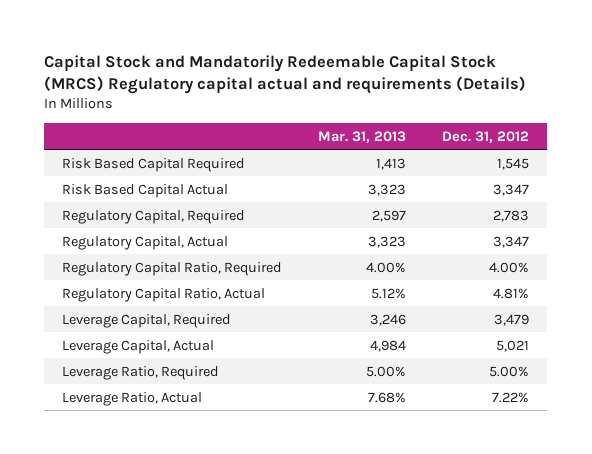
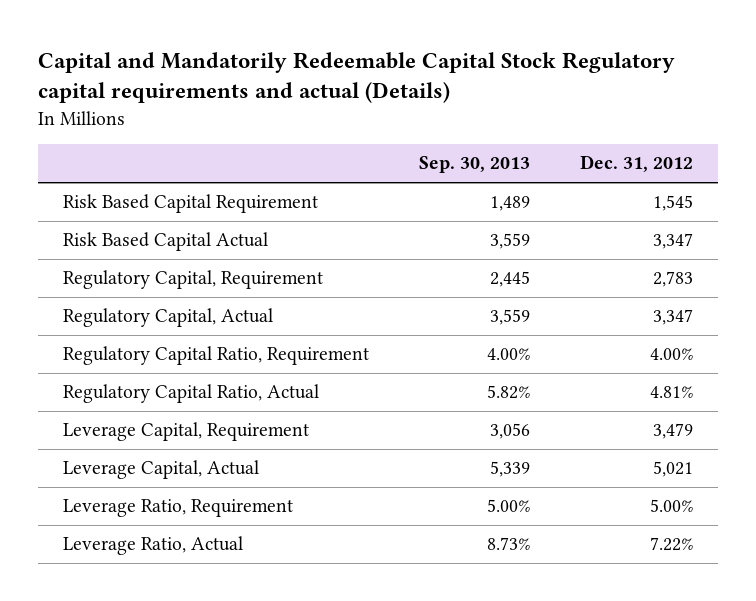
[44,54,527,95] Capital Stock and Mandatorily Redeemable Capital Stock (MRCS) Regulatory capital actual and requirements (Details) -> [37,52,675,104] Capital and Mandatorily Redeemable Capital Stock Regulatory capital requirements and actual (Details)
[318,130,407,143] Mar. 31, 2013 -> none
none -> [419,156,531,174] Sep. 30, 2013
[62,157,246,172] Risk Based Capital Required -> [62,194,318,214] Risk Based Capital Requirement
[62,209,246,224] Regulatory Capital, Required -> [62,270,323,290] Regulatory Capital, Requirement
[62,261,283,276] Regulatory Capital Ratio, Required -> [62,346,369,366] Regulatory Capital Ratio, Requirement
[62,313,232,328] Leverage Capital, Required -> [62,422,309,442] Leverage Capital, Requirement
[62,365,220,380] Leverage Ratio, Required -> [62,499,293,518] Leverage Ratio, Requirement

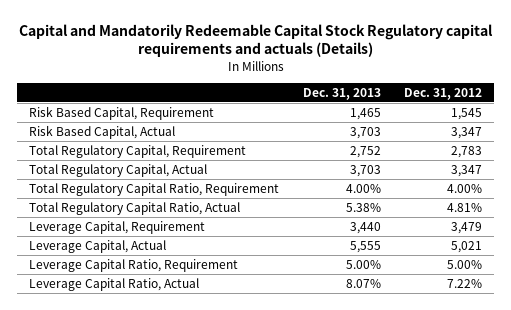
[37,52,675,104] Capital and Mandatorily Redeemable Capital Stock Regulatory capital requirements and actual (Details) -> [18,23,493,58] Capital and Mandatorily Redeemable Capital Stock Regulatory capital requirements and actuals (Details)
[419,156,531,174] Sep. 30, 2013 -> none
none -> [302,87,381,100] Dec. 31, 2013
[62,194,318,214] Risk Based Capital Requirement -> [29,105,215,120] Risk Based Capital, Requirement
[62,232,268,252] Risk Based Capital Actual -> [29,124,176,139] Risk Based Capital, Actual
[62,270,323,290] Regulatory Capital, Requirement -> [29,144,247,158] Total Regulatory Capital, Requirement
[62,308,273,328] Regulatory Capital, Actual -> [29,163,208,177] Total Regulatory Capital, Actual
[62,346,369,366] Regulatory Capital Ratio, Requirement -> [29,182,280,196] Total Regulatory Capital Ratio, Requirement
[62,384,319,404] Regulatory Capital Ratio, Actual -> [29,201,241,215] Total Regulatory Capital Ratio, Actual
[62,499,293,518] Leverage Ratio, Requirement -> [29,258,239,272] Leverage Capital Ratio, Requirement
[62,536,243,556] Leverage Ratio, Actual -> [29,277,200,291] Leverage Capital Ratio, Actual

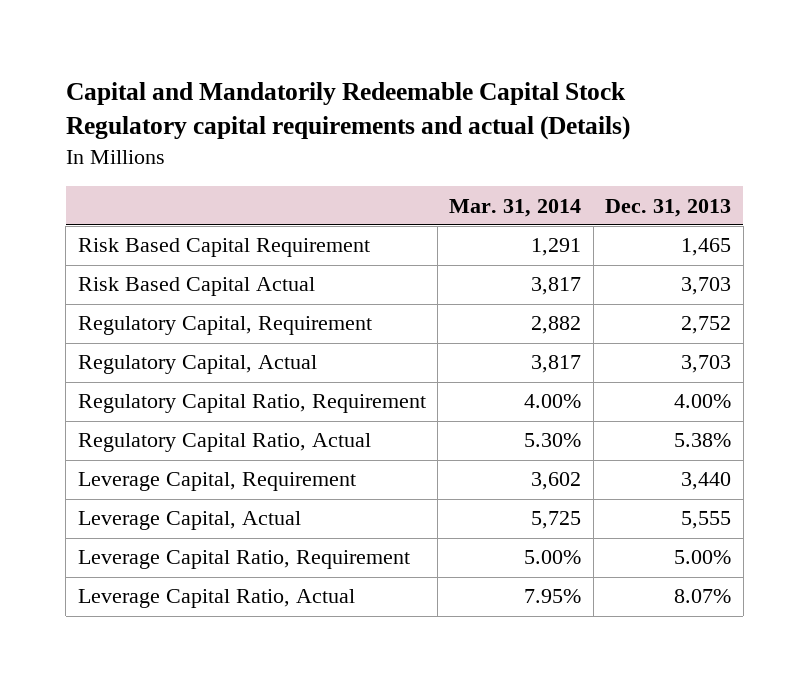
[18,23,493,58] Capital and Mandatorily Redeemable Capital Stock Regulatory capital requirements and actuals (Details) -> [65,82,630,141] Capital and Mandatorily Redeemable Capital Stock Regulatory capital requirements and actual (Details)
[404,87,483,100] Dec. 31, 2012 -> none
none -> [449,198,582,217] Mar. 31, 2014
[29,105,215,120] Risk Based Capital, Requirement -> [77,238,370,258] Risk Based Capital Requirement
[29,124,176,139] Risk Based Capital, Actual -> [77,277,315,297] Risk Based Capital Actual
[29,144,247,158] Total Regulatory Capital, Requirement -> [77,316,372,336] Regulatory Capital, Requirement
[29,163,208,177] Total Regulatory Capital, Actual -> [77,355,317,375] Regulatory Capital, Actual
[29,182,280,196] Total Regulatory Capital Ratio, Requirement -> [77,394,426,414] Regulatory Capital Ratio, Requirement
[29,201,241,215] Total Regulatory Capital Ratio, Actual -> [77,433,371,453] Regulatory Capital Ratio, Actual

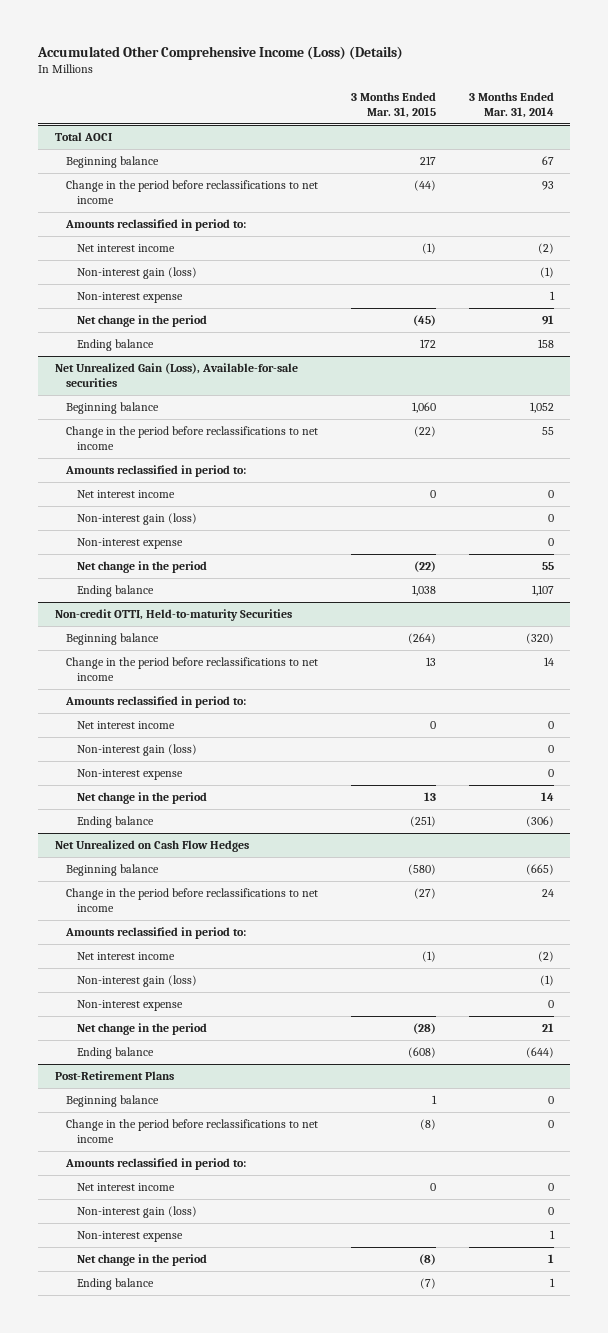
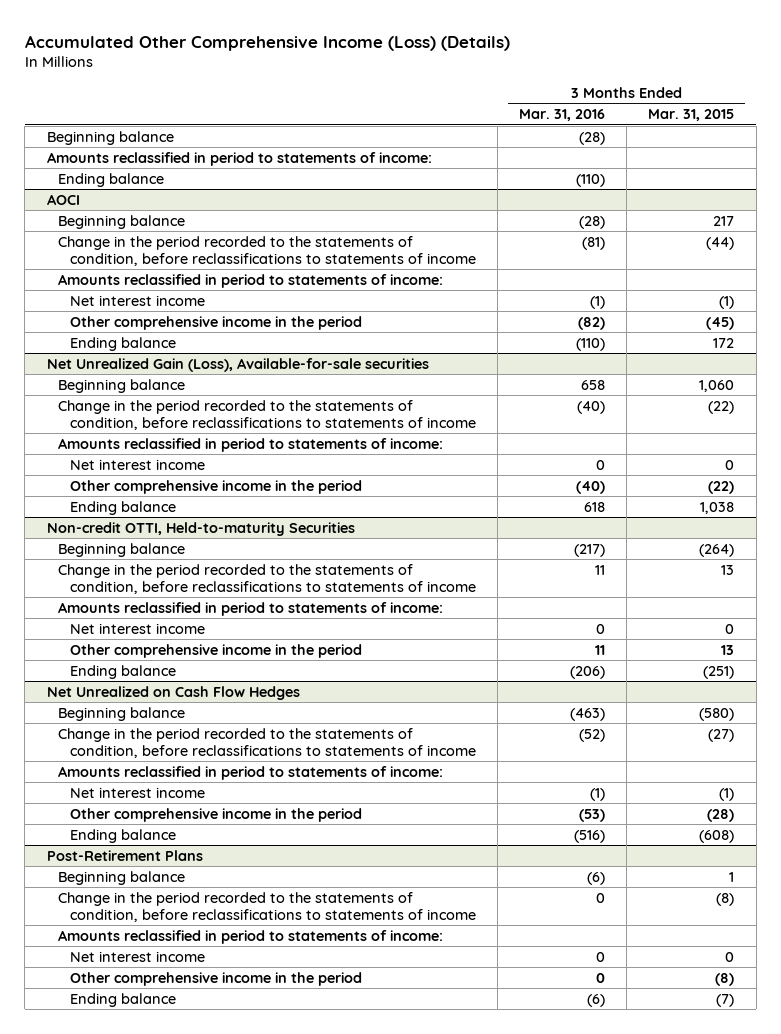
[468,91,554,118] 3 Months Ended Mar. 31, 2014 -> none
none -> [519,109,606,122] Mar. 31, 2016
none -> [46,130,174,145] Beginning balance
none -> [46,151,432,166] Amounts reclassified in period to statements of income:
none -> [58,172,165,187] Ending balance
[54,131,112,141] Total AOCI -> [46,193,80,205] AOCI
[66,179,319,205] Change in the period before reclassifications to net income -> [58,235,476,266] Change in the period recorded to the statements of condition, before reclassifications to statements of income
[65,218,247,231] Amounts reclassified in period to: -> [58,273,444,288] Amounts reclassified in period to statements of income:
[77,266,198,279] Non-interest gain (loss) -> none
[77,291,184,303] Non-interest expense -> none
[77,314,208,327] Net change in the period -> [69,315,362,330] Other comprehensive income in the period
[66,425,319,451] Change in the period before reclassifications to net income -> [58,399,476,430] Change in the period recorded to the statements of condition, before reclassifications to statements of income
[65,464,247,477] Amounts reclassified in period to: -> [58,437,444,452] Amounts reclassified in period to statements of income:
[77,512,198,525] Non-interest gain (loss) -> none
[77,537,184,549] Non-interest expense -> none
[77,560,208,573] Net change in the period -> [69,479,362,494] Other comprehensive income in the period
[66,656,319,682] Change in the period before reclassifications to net income -> [58,563,476,594] Change in the period recorded to the statements of condition, before reclassifications to statements of income
[65,695,247,708] Amounts reclassified in period to: -> [58,601,444,616] Amounts reclassified in period to statements of income:
[77,743,198,756] Non-interest gain (loss) -> none
[77,768,184,780] Non-interest expense -> none
[77,791,208,804] Net change in the period -> [69,643,362,658] Other comprehensive income in the period
[66,887,319,913] Change in the period before reclassifications to net income -> [58,727,476,758] Change in the period recorded to the statements of condition, before reclassifications to statements of income
[65,926,247,939] Amounts reclassified in period to: -> [58,765,444,780] Amounts reclassified in period to statements of income:
[77,974,198,987] Non-interest gain (loss) -> none
[77,999,184,1011] Non-interest expense -> none
[77,1022,208,1035] Net change in the period -> [69,807,362,822] Other comprehensive income in the period
[66,1118,319,1144] Change in the period before reclassifications to net income -> [58,891,476,922] Change in the period recorded to the statements of condition, before reclassifications to statements of income
[65,1157,247,1170] Amounts reclassified in period to: -> [58,929,444,944] Amounts reclassified in period to statements of income:
[77,1205,198,1218] Non-interest gain (loss) -> none
[77,1230,184,1242] Non-interest expense -> none
[77,1253,208,1266] Net change in the period -> [69,971,362,986] Other comprehensive income in the period

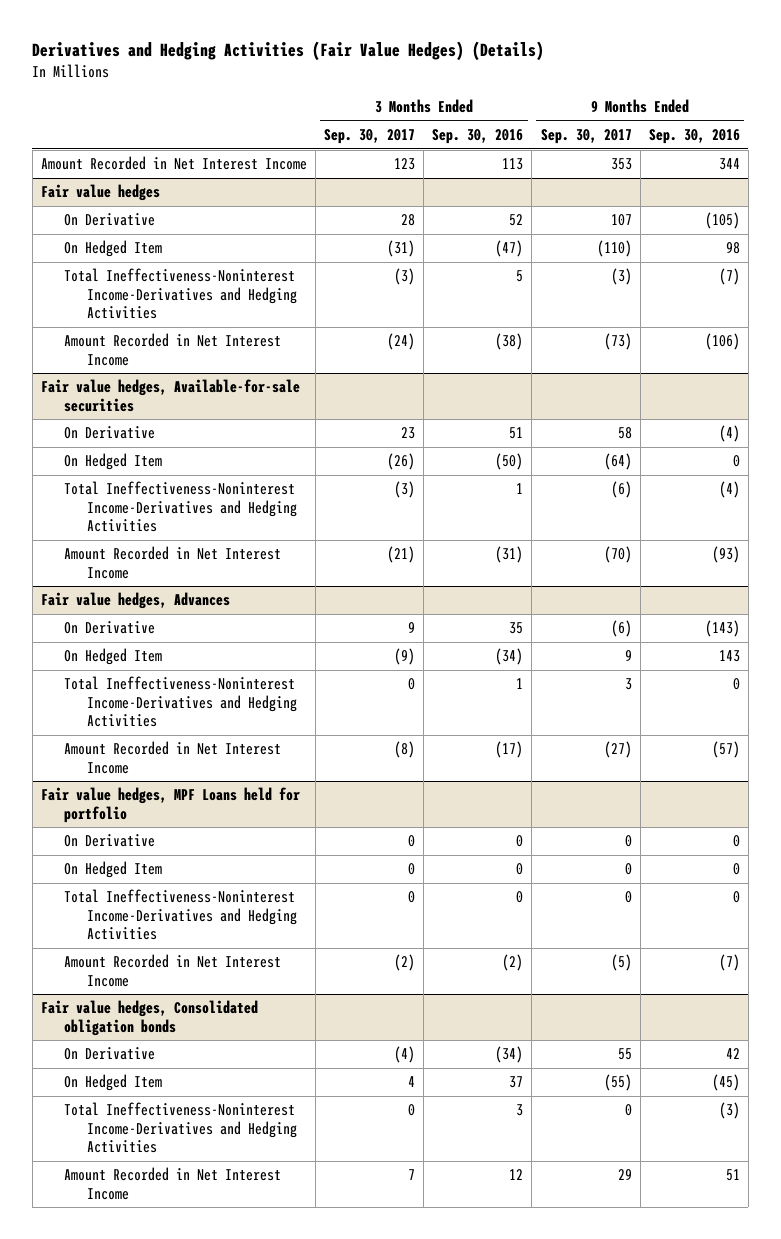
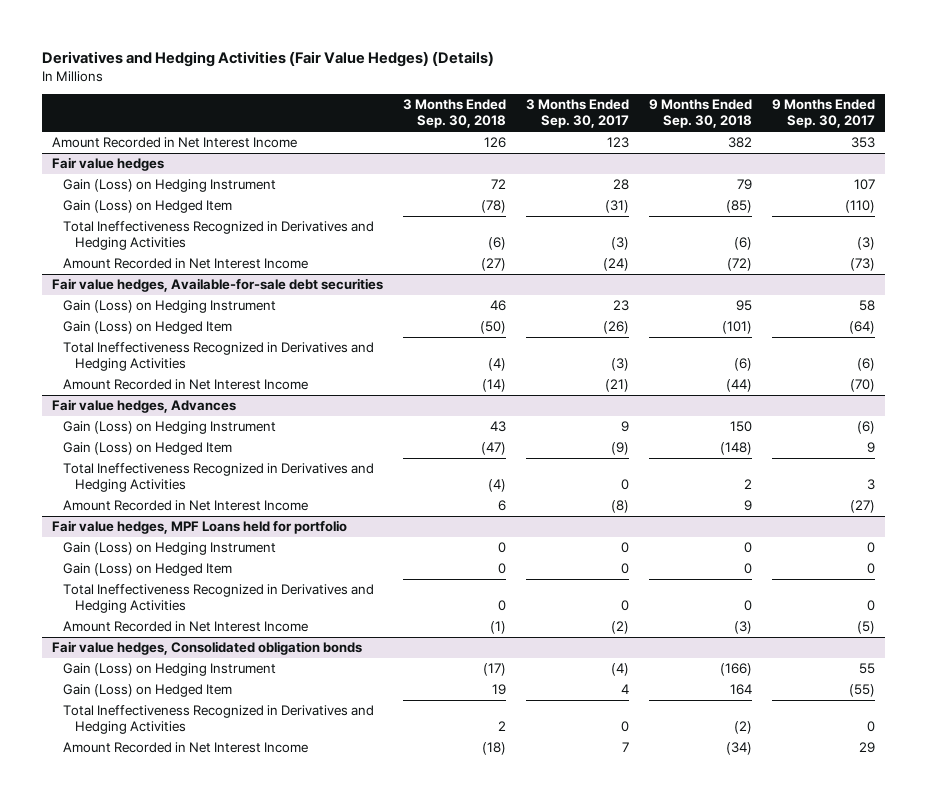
[432,128,524,144] Sep. 30, 2016 -> none
[648,128,740,144] Sep. 30, 2016 -> none
none -> [403,99,507,129] 3 Months Ended Sep. 30, 2018
none -> [649,99,753,129] 9 Months Ended Sep. 30, 2018
[63,213,155,227] On Derivative -> [63,179,277,193] Gain (Loss) on Hedging Instrument
[63,240,162,258] On Hedged Item -> [63,200,233,214] Gain (Loss) on Hedged Item
[63,268,297,319] Total Ineffectiveness-Noninterest Income-Derivatives and Hedging Activities -> [63,221,375,251] Total Ineffectiveness Recognized in Derivatives and Hedging Activities
[41,379,301,412] Fair value hedges, Available-for-sale securities -> [52,278,384,293] Fair value hedges, Available-for-sale debt securities
[63,426,155,440] On Derivative -> [63,300,277,314] Gain (Loss) on Hedging Instrument
[63,453,162,471] On Hedged Item -> [63,321,233,335] Gain (Loss) on Hedged Item
[63,481,297,532] Total Ineffectiveness-Noninterest Income-Derivatives and Hedging Activities -> [63,342,375,372] Total Ineffectiveness Recognized in Derivatives and Hedging Activities
[63,621,155,635] On Derivative -> [63,421,277,435] Gain (Loss) on Hedging Instrument
[63,648,162,666] On Hedged Item -> [63,442,233,456] Gain (Loss) on Hedged Item
[63,676,297,727] Total Ineffectiveness-Noninterest Income-Derivatives and Hedging Activities -> [63,463,375,493] Total Ineffectiveness Recognized in Derivatives and Hedging Activities
[63,834,155,848] On Derivative -> [63,542,277,556] Gain (Loss) on Hedging Instrument
[63,861,162,879] On Hedged Item -> [63,563,233,577] Gain (Loss) on Hedged Item
[63,889,297,940] Total Ineffectiveness-Noninterest Income-Derivatives and Hedging Activities -> [63,584,375,614] Total Ineffectiveness Recognized in Derivatives and Hedging Activities
[63,1047,155,1061] On Derivative -> [63,663,277,677] Gain (Loss) on Hedging Instrument
[63,1074,162,1092] On Hedged Item -> [63,684,233,698] Gain (Loss) on Hedged Item
[63,1102,297,1153] Total Ineffectiveness-Noninterest Income-Derivatives and Hedging Activities -> [63,705,375,735] Total Ineffectiveness Recognized in Derivatives and Hedging Activities

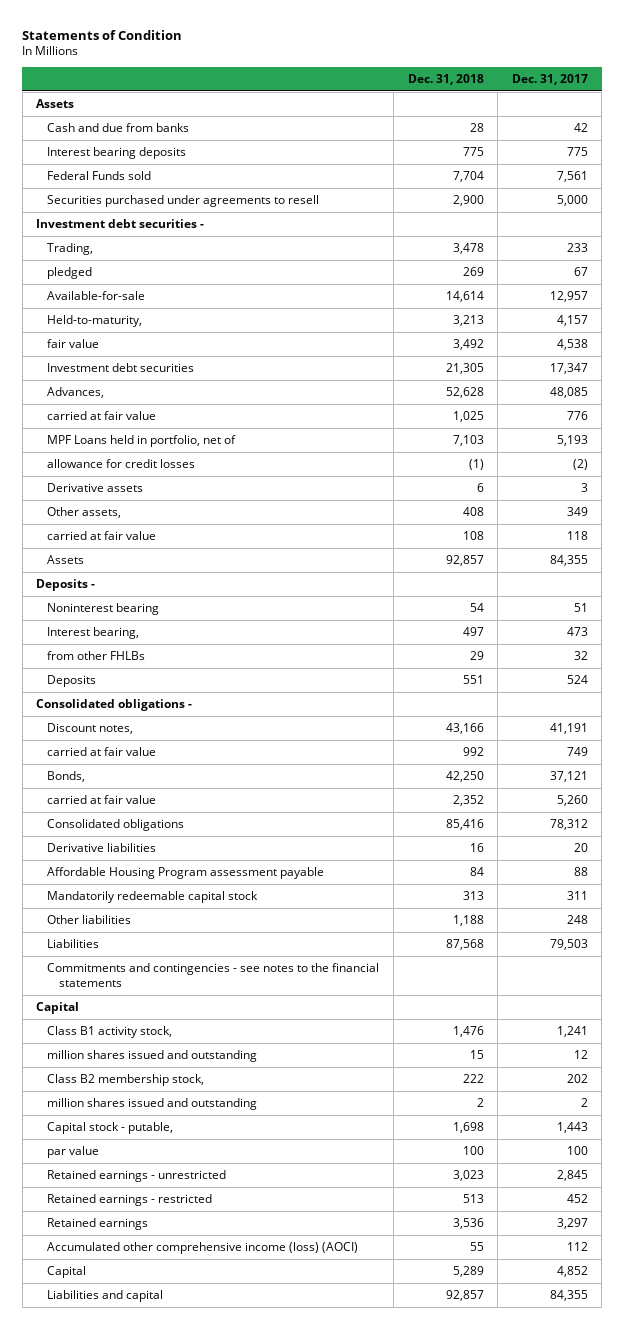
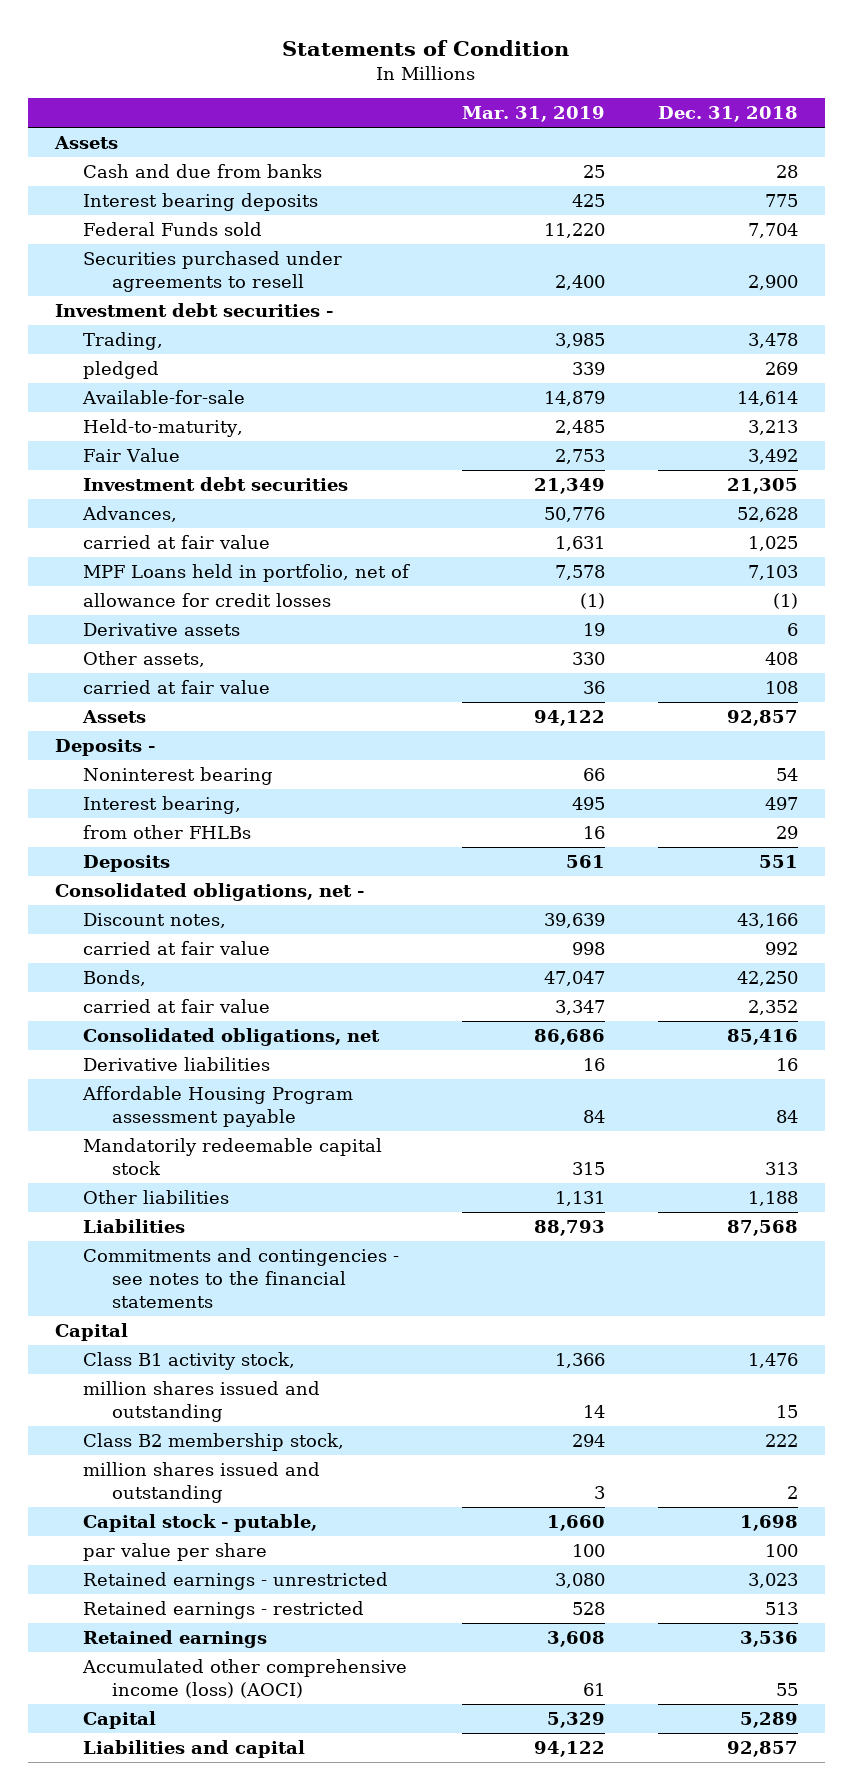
[511,73,588,85] Dec. 31, 2017 -> none
none -> [462,105,606,122] Mar. 31, 2019
[47,338,100,348] fair value -> [83,448,181,463] Fair Value
[36,698,193,711] Consolidated obligations - -> [54,883,364,902] Consolidated obligations, net -
[47,818,185,831] Consolidated obligations -> [83,1028,381,1047] Consolidated obligations, net
[47,1145,100,1158] par value -> [83,1543,268,1562] par value per share

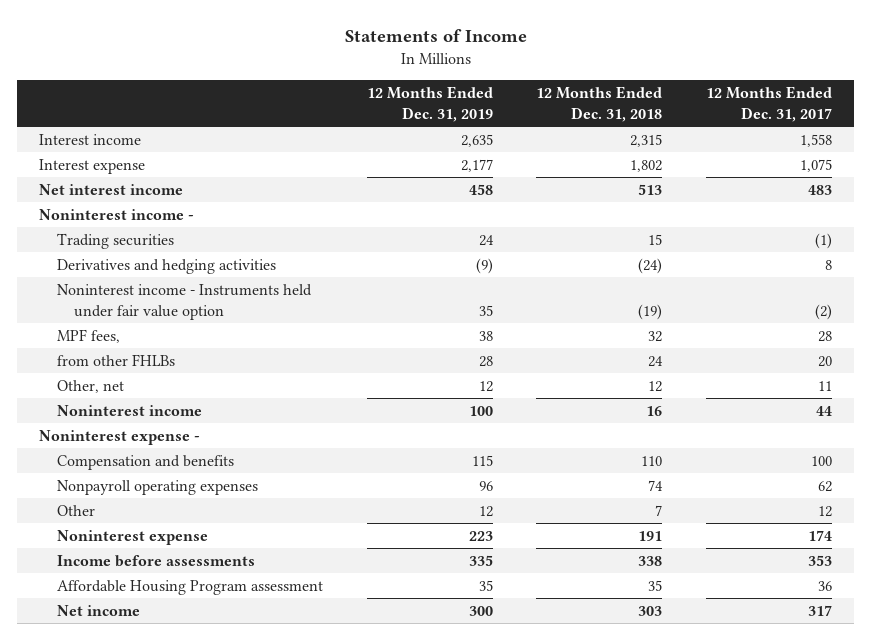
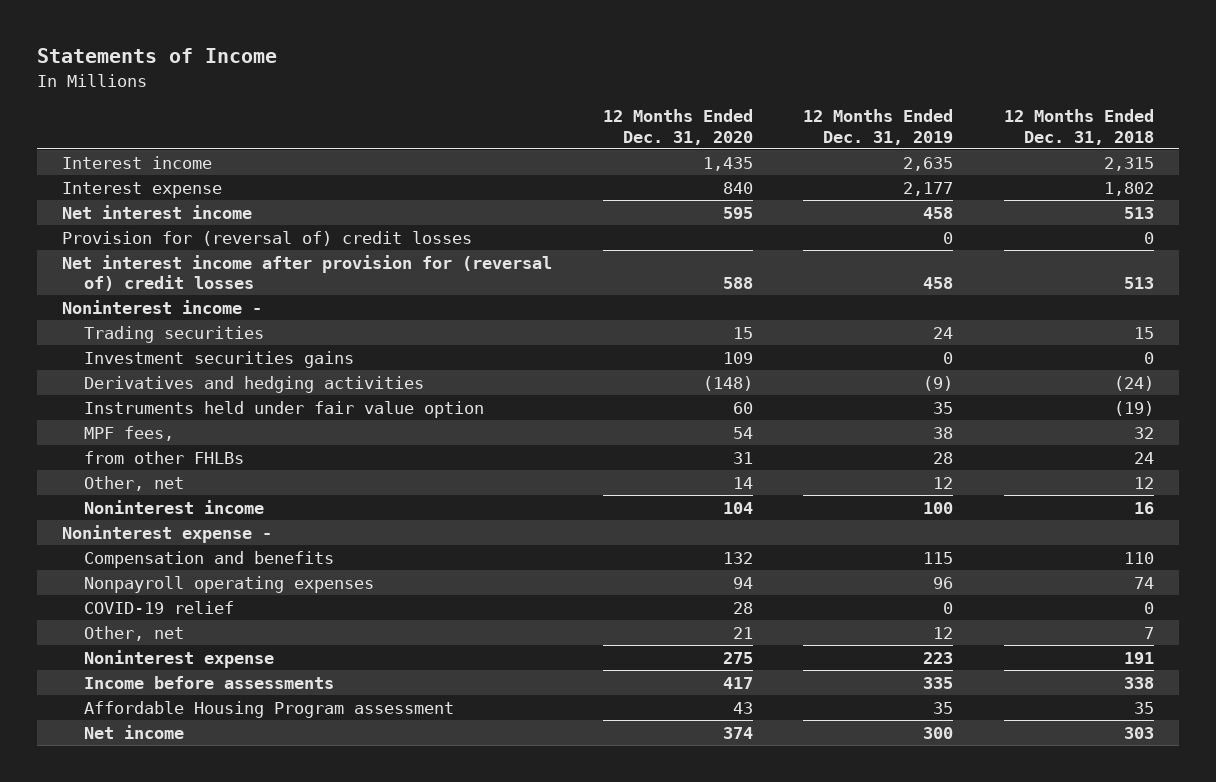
[706,85,833,122] 12 Months Ended Dec. 31, 2017 -> none
none -> [602,109,753,145] 12 Months Ended Dec. 31, 2020
none -> [62,230,473,246] Provision for (reversal of) credit losses
none -> [62,254,553,291] Net interest income after provision for (reversal of) credit losses
none -> [83,350,354,368] Investment securities gains
[56,283,312,320] Noninterest income - Instruments held under fair value option -> [83,400,484,418] Instruments held under fair value option
none -> [83,600,234,614] COVID-19 relief
[56,504,95,516] Other -> [83,625,184,641] Other, net

